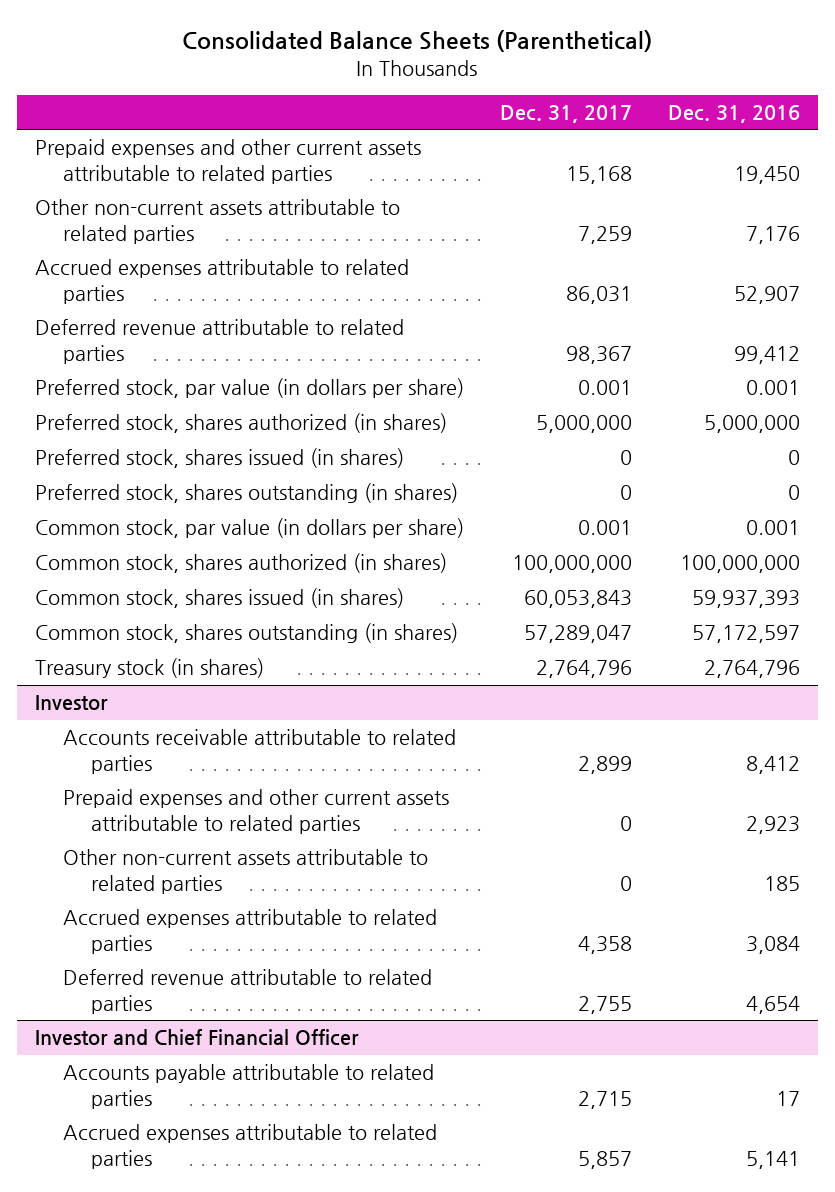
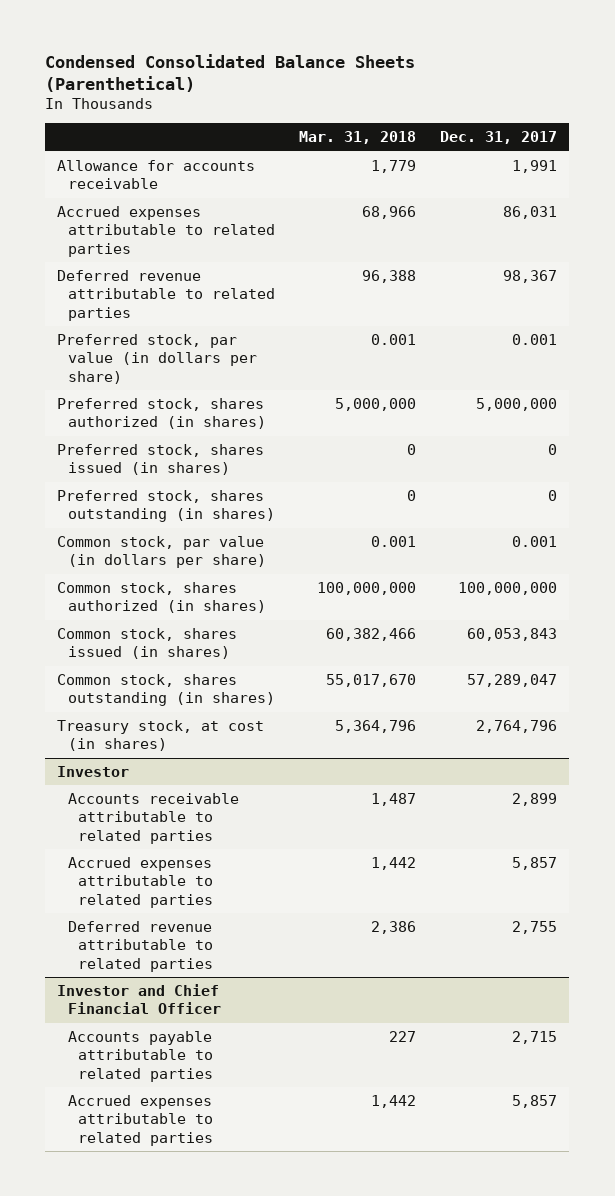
[182,29,653,52] Consolidated Balance Sheets (Parenthetical) -> [45,53,416,92] Condensed Consolidated Balance Sheets (Parenthetical)
[667,104,800,123] Dec. 31, 2016 -> none
none -> [298,131,416,145] Mar. 31, 2018
[34,139,421,184] Prepaid expenses and other current assets attributable to related parties -> none
[34,199,400,244] Other non-current assets attributable to related parties -> none
none -> [57,159,256,190] Allowance for accounts receivable
[34,658,264,679] Treasury stock (in shares) -> [57,719,265,752] Treasury stock, at cost (in shares)
[63,789,450,834] Prepaid expenses and other current assets attributable to related parties -> none
[63,849,429,894] Other non-current assets attributable to related parties -> none
[577,935,632,954] 4,358 -> [512,856,558,870] 5,857

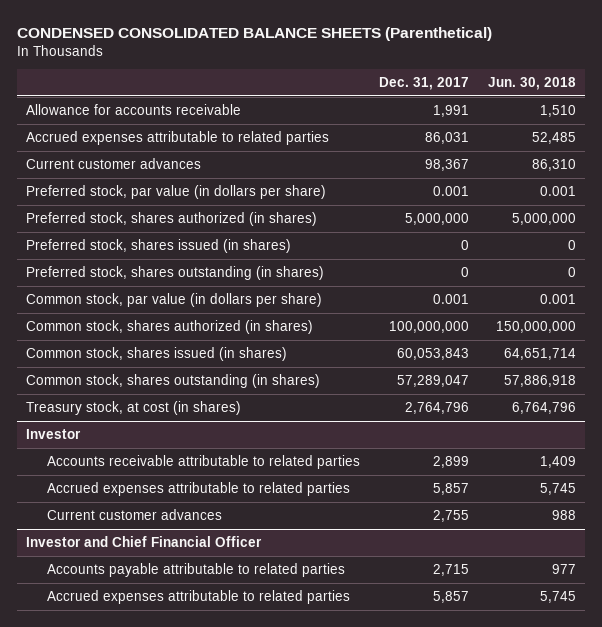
[45,53,416,92] Condensed Consolidated Balance Sheets (Parenthetical) -> [16,26,492,41] CONDENSED CONSOLIDATED BALANCE SHEETS (Parenthetical)
[298,131,416,145] Mar. 31, 2018 -> none
none -> [487,76,576,90] Jun. 30, 2018
[57,269,275,321] Deferred revenue attributable to related parties -> [26,157,202,169] Current customer advances
[67,920,213,972] Deferred revenue attributable to related parties -> [47,508,223,520] Current customer advances

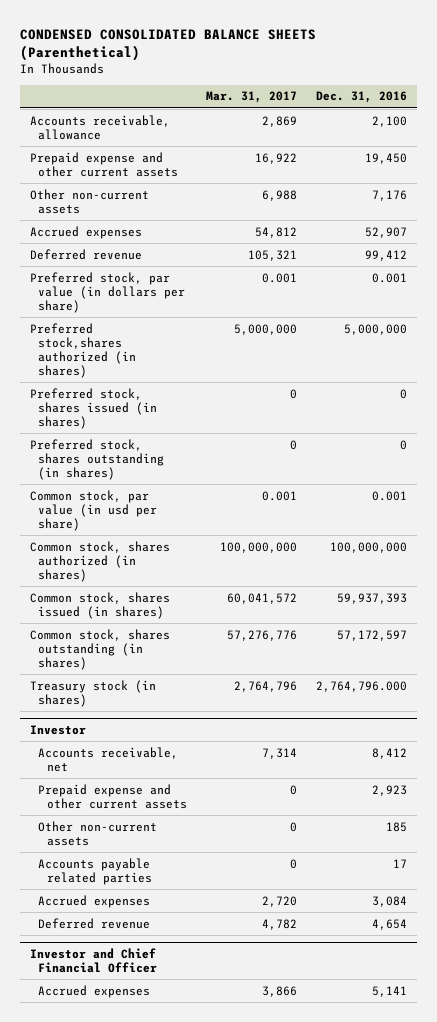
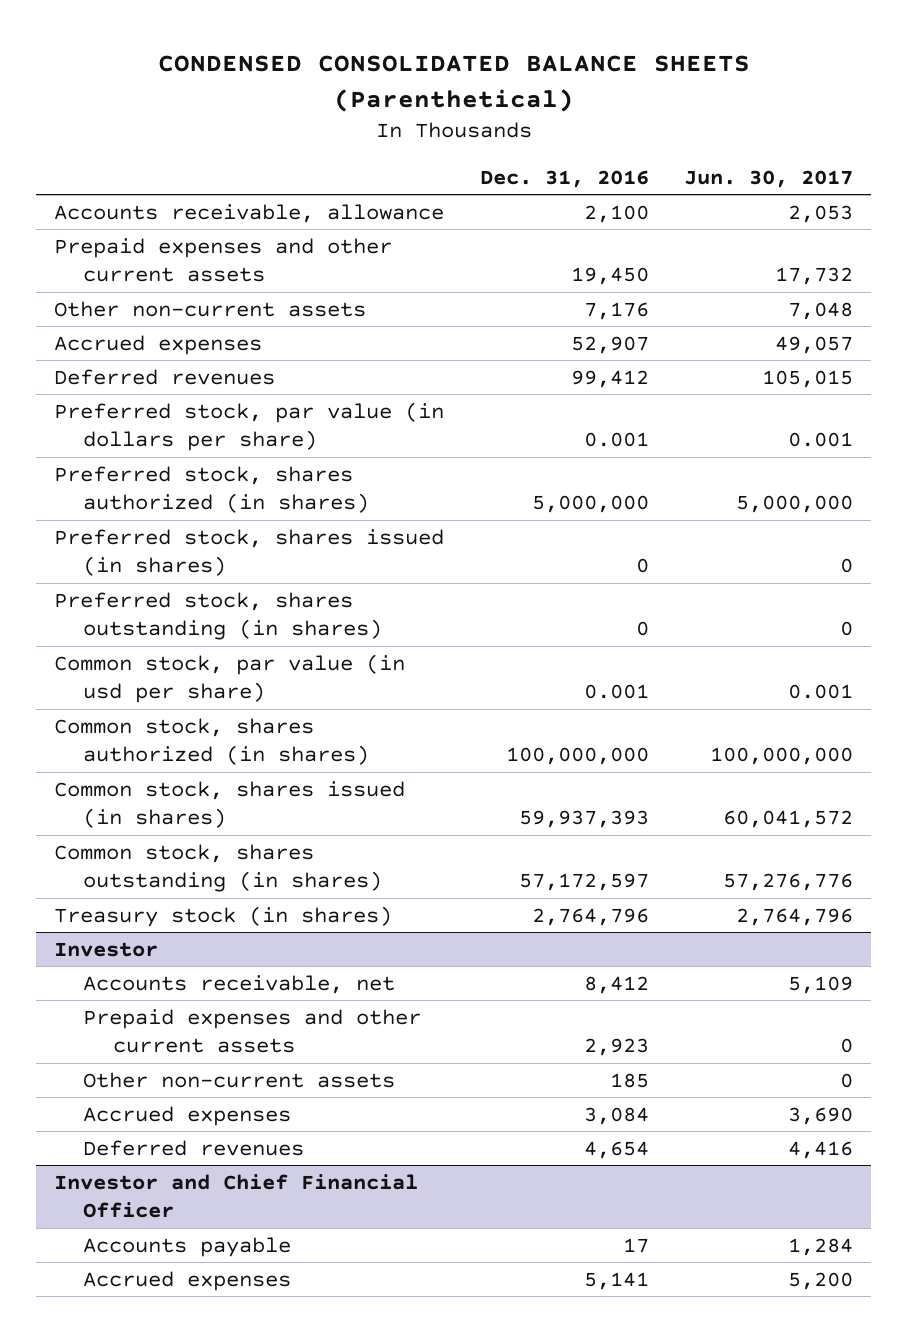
[205,91,297,104] Mar. 31, 2017 -> none
none -> [684,169,854,188] Jun. 30, 2017
[29,151,179,177] Prepaid expense and other current assets -> [53,237,392,283] Prepaid expenses and other current assets
[29,248,142,260] Deferred revenue -> [53,368,275,385] Deferred revenues
[29,322,137,378] Preferred stock,shares authorized (in shares) -> [53,465,370,514] Preferred stock, shares authorized (in shares)
[316,680,408,692] 2,764,796.000 -> [531,907,649,926] 2,764,796
[38,783,187,809] Prepaid expense and other current assets -> [83,1008,422,1054] Prepaid expenses and other current assets
[38,857,152,885] Accounts payable related parties -> none
[38,917,151,929] Deferred revenue -> [83,1139,305,1156] Deferred revenues
none -> [83,1236,292,1257] Accounts payable

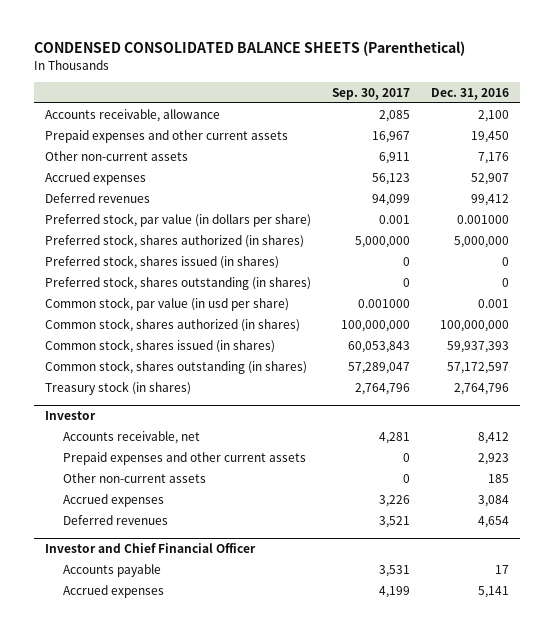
[684,169,854,188] Jun. 30, 2017 -> none
none -> [331,87,410,100] Sep. 30, 2017
[583,432,649,448] 0.001 -> [457,214,510,224] 0.001000

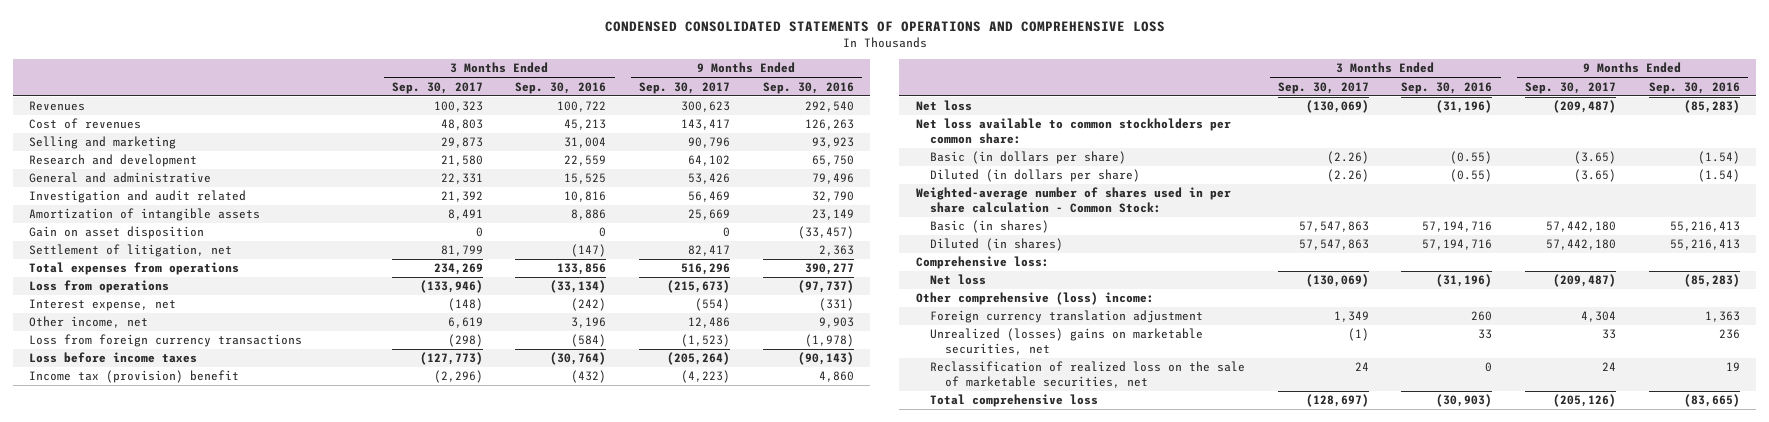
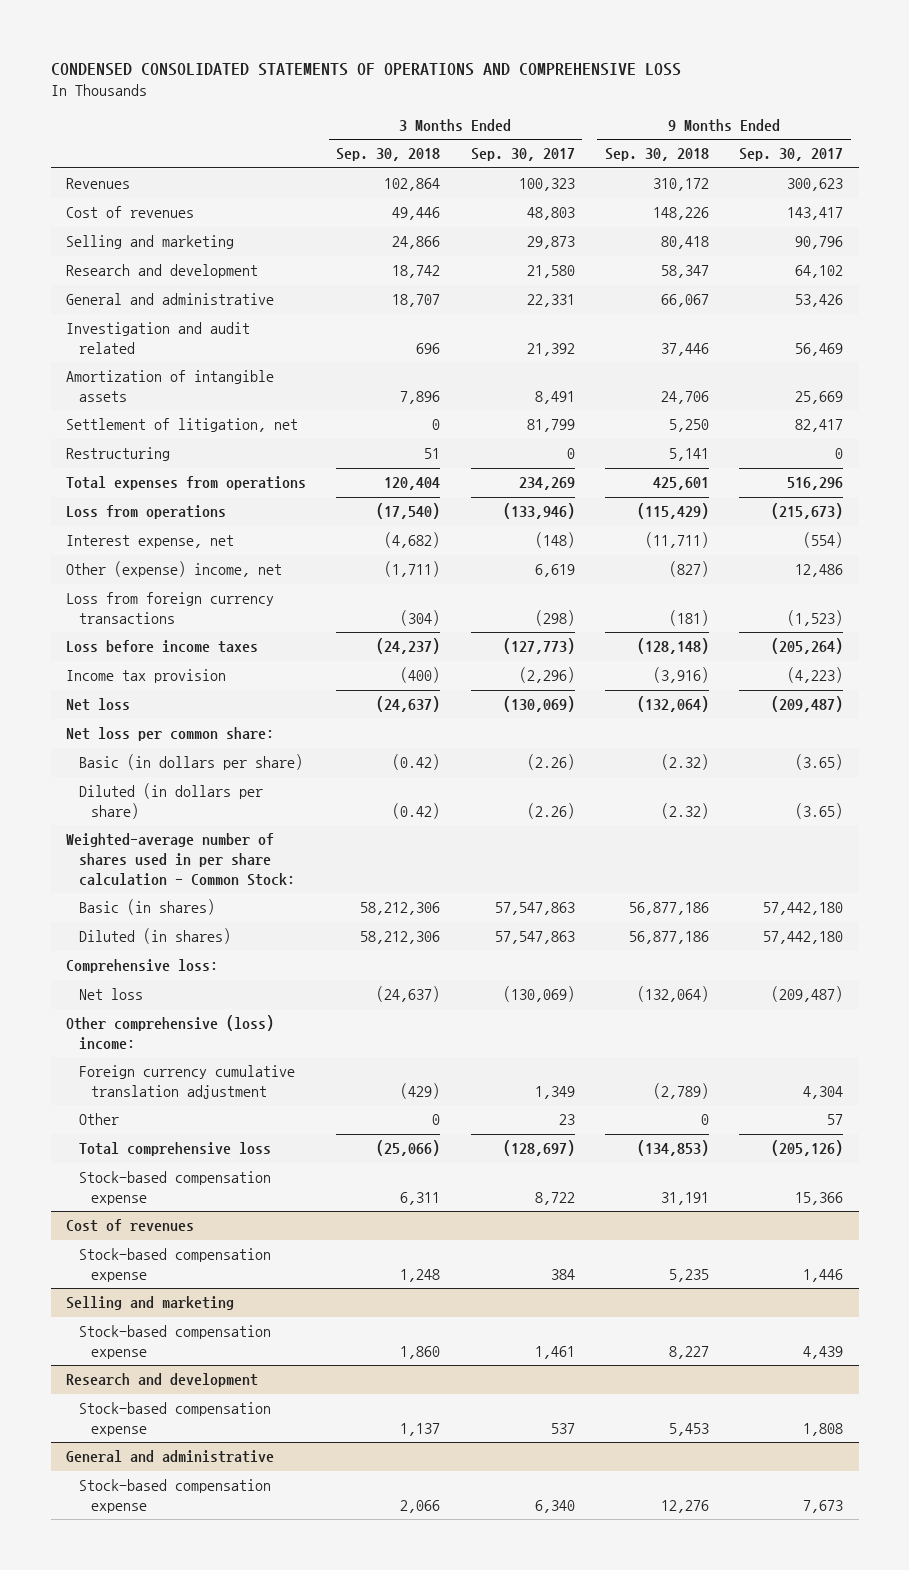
[515,81,607,94] Sep. 30, 2016 -> none
[762,81,854,94] Sep. 30, 2016 -> none
none -> [336,148,441,162] Sep. 30, 2018
none -> [604,148,709,162] Sep. 30, 2018
[29,226,205,240] Gain on asset disposition -> none
none -> [65,447,170,462] Restructuring
[29,316,149,329] Other income, net -> [65,561,282,578] Other (expense) income, net
[29,370,240,384] Income tax (provision) benefit -> [65,669,226,684] Income tax provision
[915,118,1231,144] Net loss available to common stockholders per common share: -> [65,727,274,742] Net loss per common share:
[930,328,1204,355] Unrealized (losses) gains on marketable securities, net -> none
[930,361,1246,388] Reclassification of realized loss on the sale of marketable securities, net -> none
[930,310,1204,324] Foreign currency translation adjustment -> [78,1065,295,1099] Foreign currency cumulative translation adjustment
none -> [78,1113,119,1126] Other
none -> [78,1171,271,1205] Stock-based compensation expense
none -> [65,1219,194,1233] Cost of revenues
none -> [78,1248,271,1282] Stock-based compensation expense
none -> [65,1296,234,1311] Selling and marketing
none -> [78,1325,271,1359] Stock-based compensation expense
none -> [65,1373,258,1388] Research and development
none -> [78,1402,271,1436] Stock-based compensation expense
none -> [65,1450,274,1464] General and administrative
none -> [78,1479,271,1513] Stock-based compensation expense

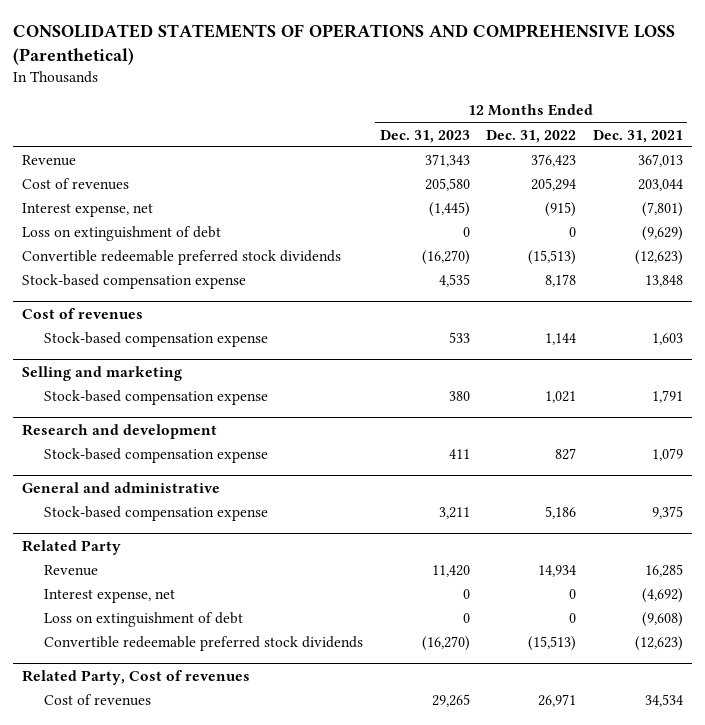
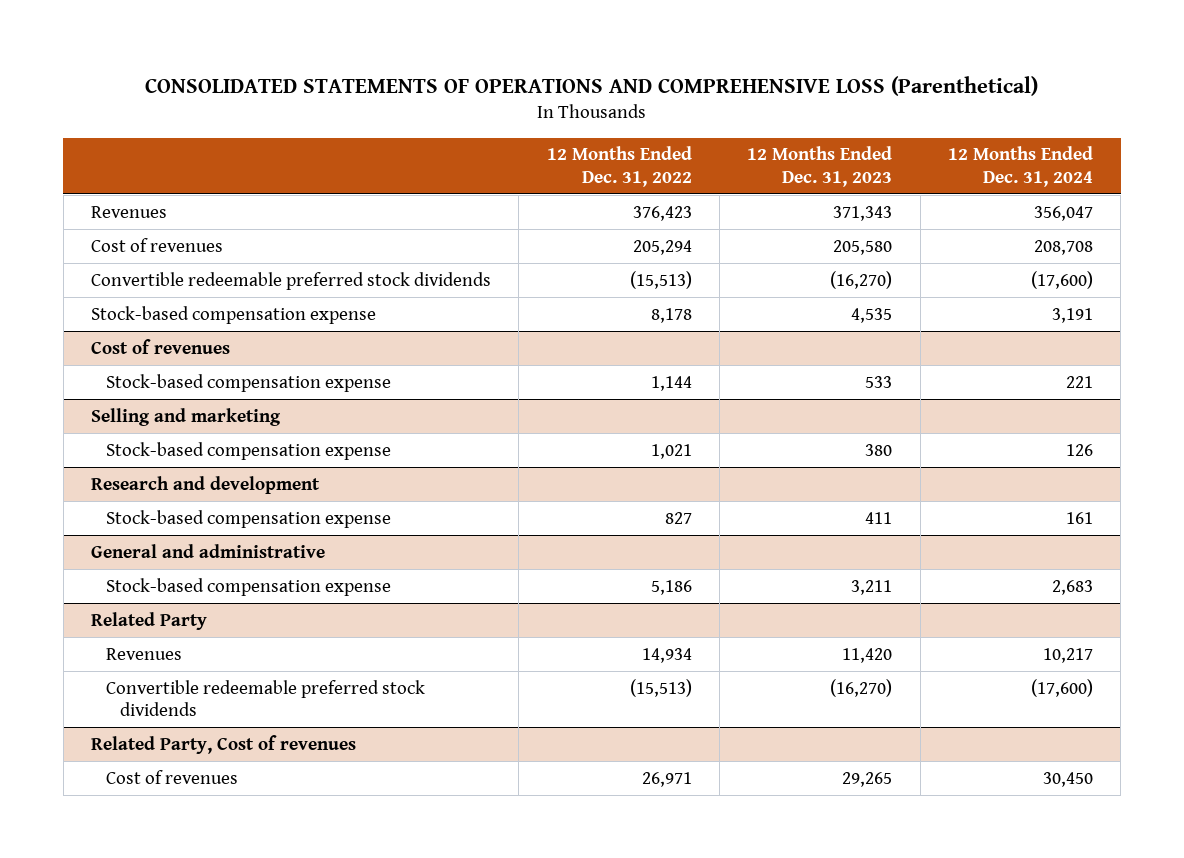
[593,129,684,143] Dec. 31, 2021 -> none
none -> [947,146,1093,187] 12 Months Ended Dec. 31, 2024
[21,155,76,167] Revenue -> [90,205,167,218] Revenues
[21,203,153,218] Interest expense, net -> none
[21,226,221,242] Loss on extinguishment of debt -> none
[43,589,175,604] Interest expense, net -> none
[43,612,243,628] Loss on extinguishment of debt -> none
[43,565,98,577] Revenue -> [105,647,182,660] Revenues

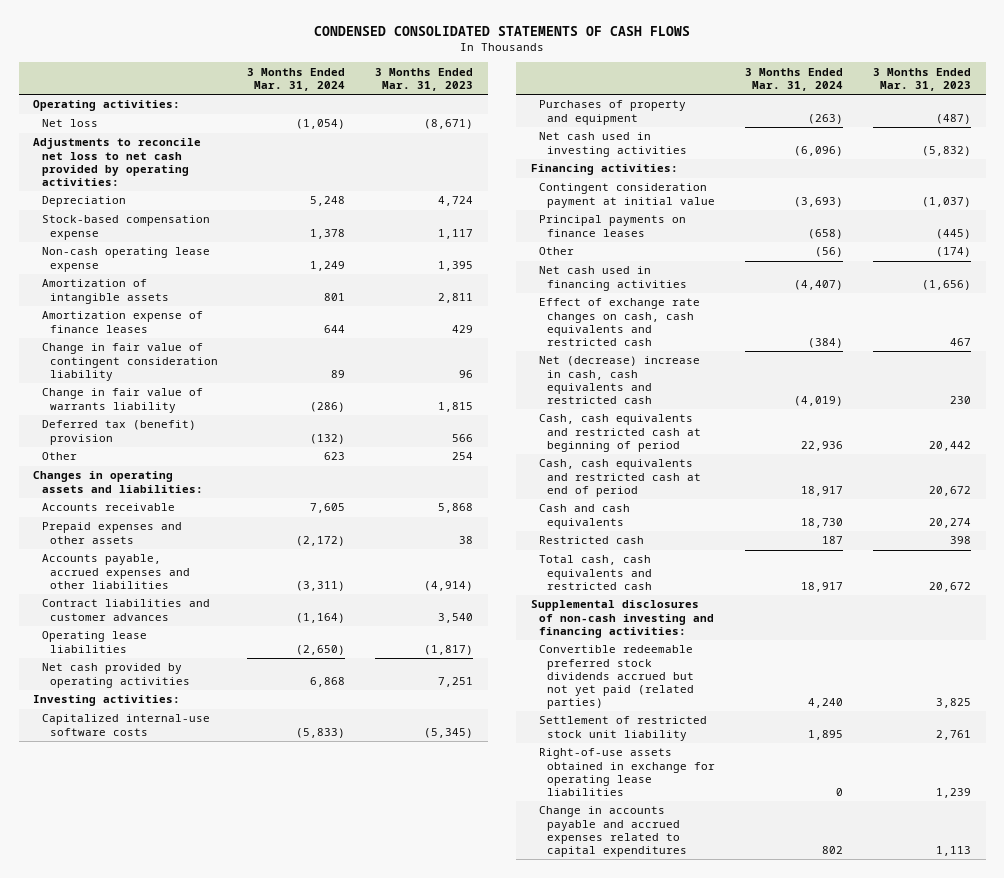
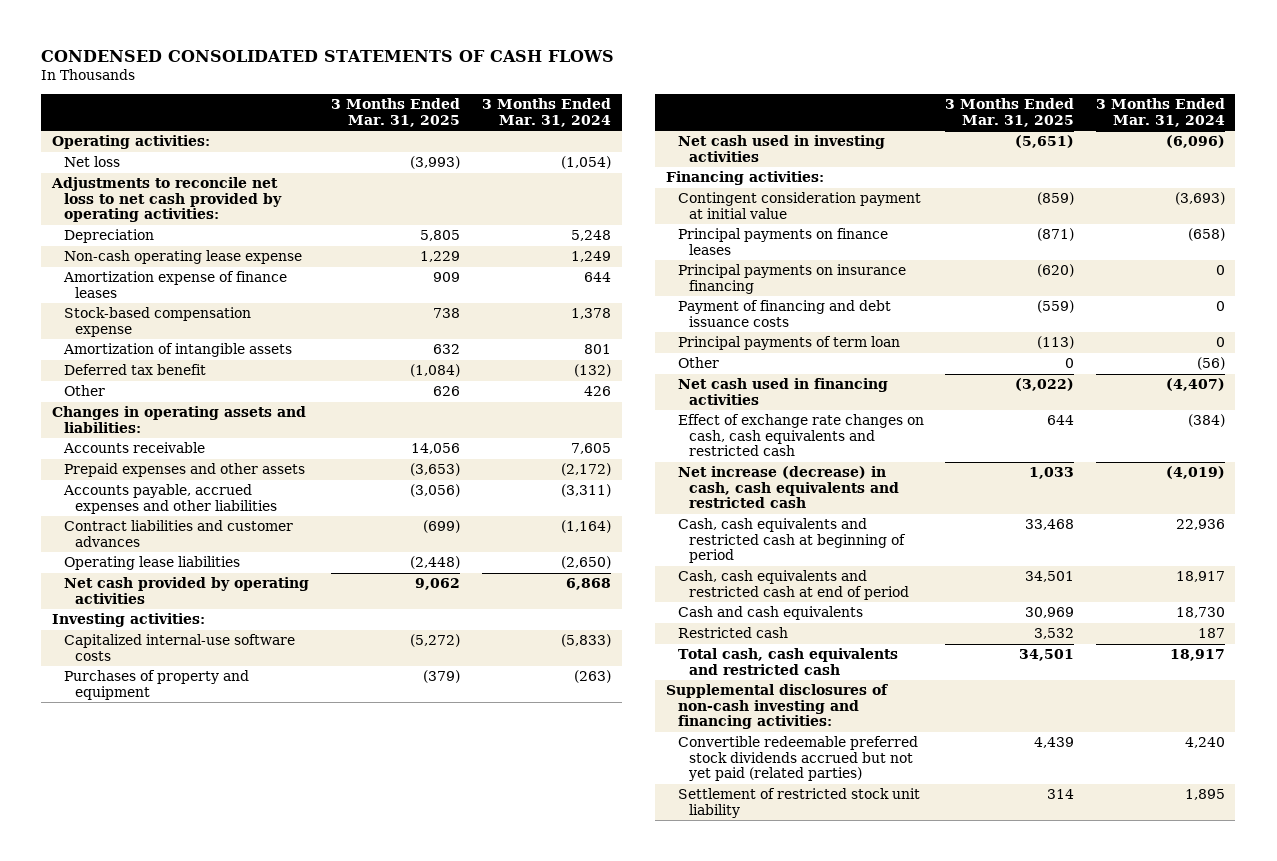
[375,67,474,91] 3 Months Ended Mar. 31, 2023 -> none
none -> [331,98,461,127] 3 Months Ended Mar. 31, 2025
[41,343,218,381] Change in fair value of contingent consideration liability -> none
[41,388,203,413] Change in fair value of warrants liability -> none
[41,215,210,240] Stock-based compensation expense -> [63,307,251,337] Stock-based compensation expense
[41,279,169,304] Amortization of intangible assets -> [62,343,292,358] Amortization of intangible assets
[41,420,196,445] Deferred tax (benefit) provision -> [63,364,206,376] Deferred tax benefit
[324,452,346,461] 623 -> [583,386,611,397] 426
none -> [677,264,906,294] Principal payments on insurance financing
none -> [677,300,891,327] Payment of financing and debt issuance costs
none -> [677,336,900,351] Principal payments of term loan
[538,356,700,404] Net (decrease) increase in cash, cash equivalents and restricted cash -> [677,466,900,509] Net increase (decrease) in cash, cash equivalents and restricted cash
[538,748,716,796] Right-of-use assets obtained in exchange for operating lease liabilities -> none
[538,806,688,857] Change in accounts payable and accrued expenses related to capital expenditures -> none

